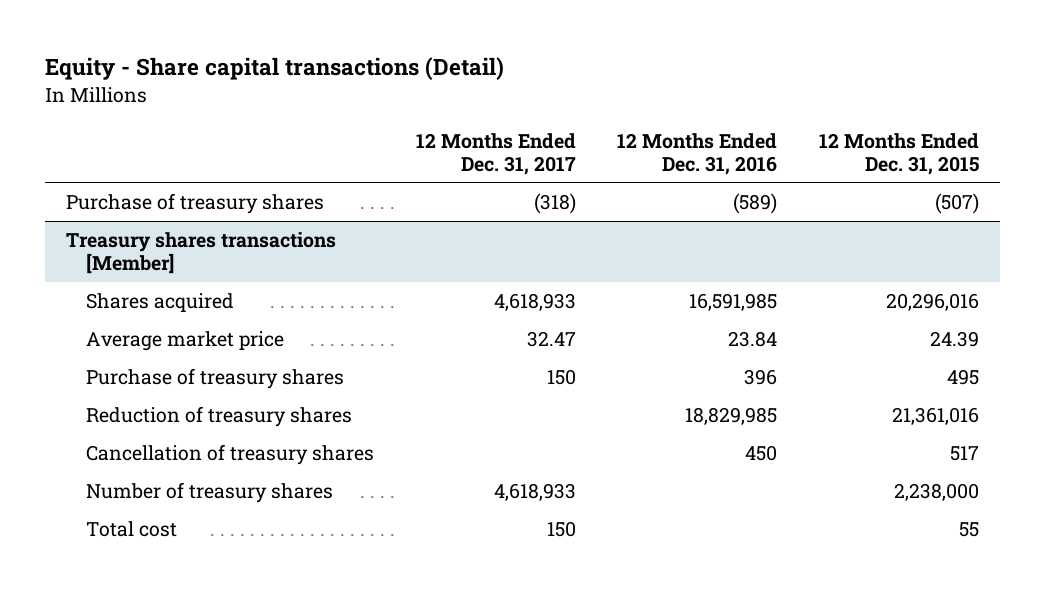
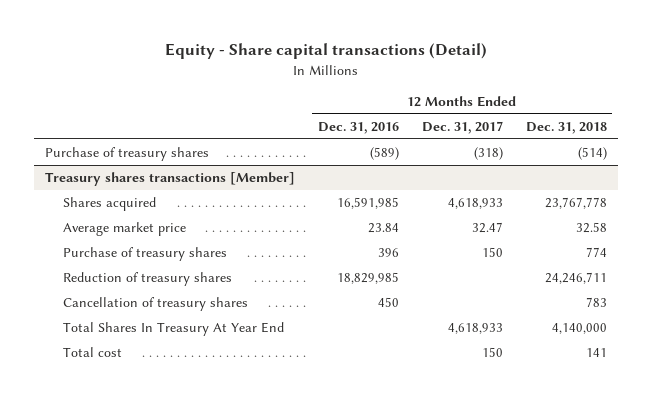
[819,132,980,175] 12 Months Ended Dec. 31, 2015 -> none
none -> [525,121,607,134] Dec. 31, 2018
[85,481,333,503] Number of treasury shares -> [63,322,285,337] Total Shares In Treasury At Year End

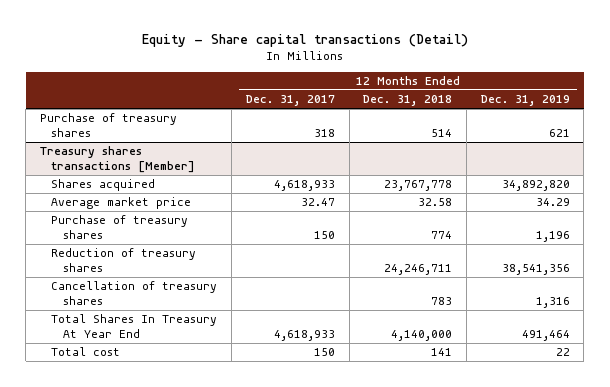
[317,121,399,134] Dec. 31, 2016 -> none
none -> [480,94,570,106] Dec. 31, 2019
[473,147,503,161] (318) -> [313,129,335,138] 318
[577,147,607,161] (514) -> [431,129,453,138] 514

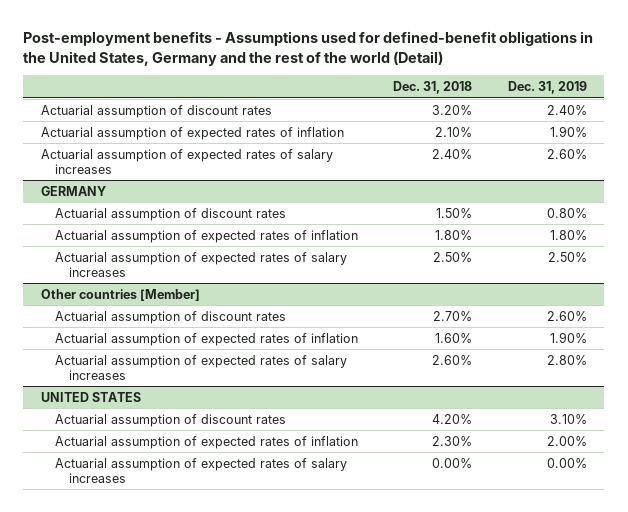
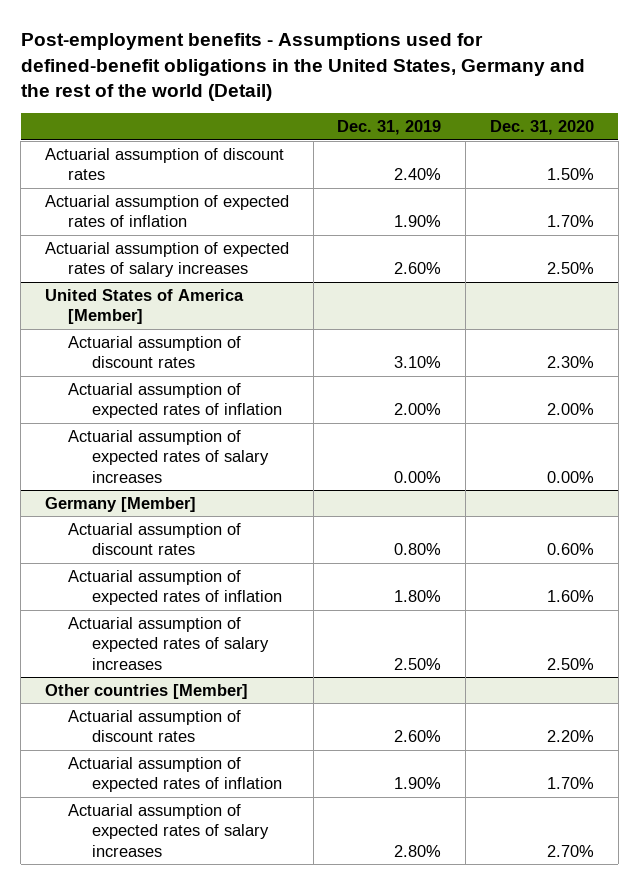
[393,81,473,95] Dec. 31, 2018 -> none
none -> [489,120,594,136] Dec. 31, 2020
none -> [44,288,244,325] United States of America [Member]
none -> [68,335,242,369] Actuarial assumption of discount rates
none -> [68,382,282,419] Actuarial assumption of expected rates of inflation
none -> [68,429,269,483] Actuarial assumption of expected rates of salary increases
[41,185,107,196] GERMANY -> [44,496,196,512] Germany [Member]
[41,391,142,402] UNITED STATES -> none
[54,413,286,427] Actuarial assumption of discount rates -> none
[54,435,358,449] Actuarial assumption of expected rates of inflation -> none
[54,457,347,483] Actuarial assumption of expected rates of salary increases -> none

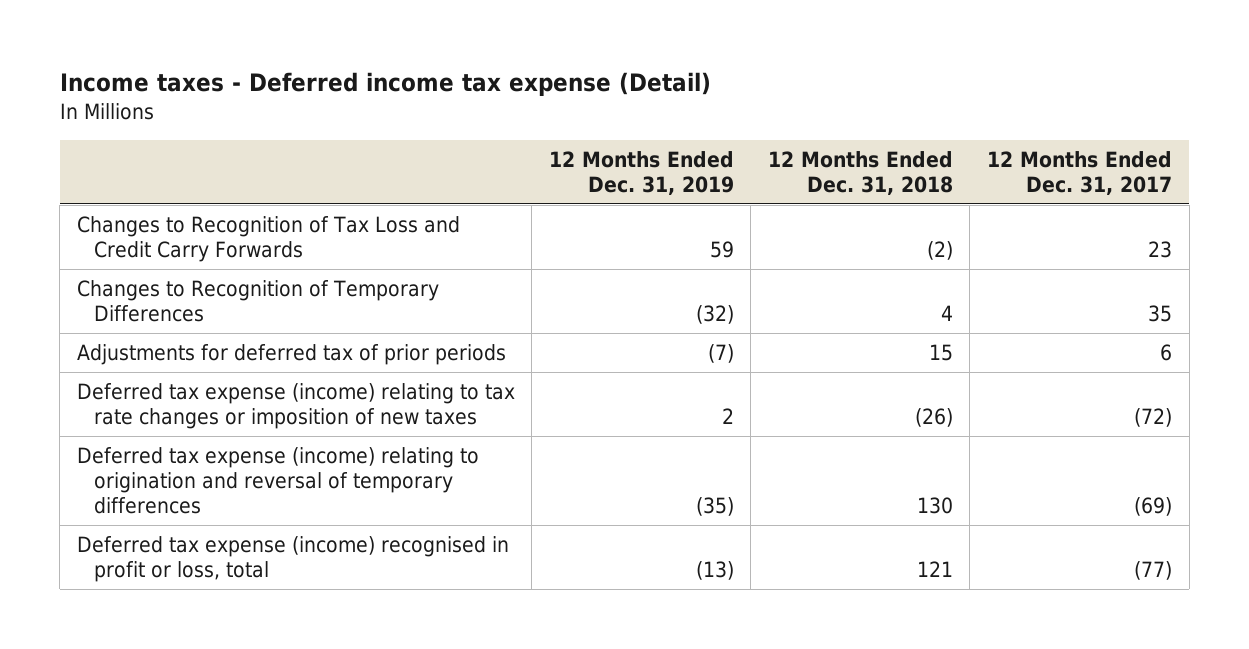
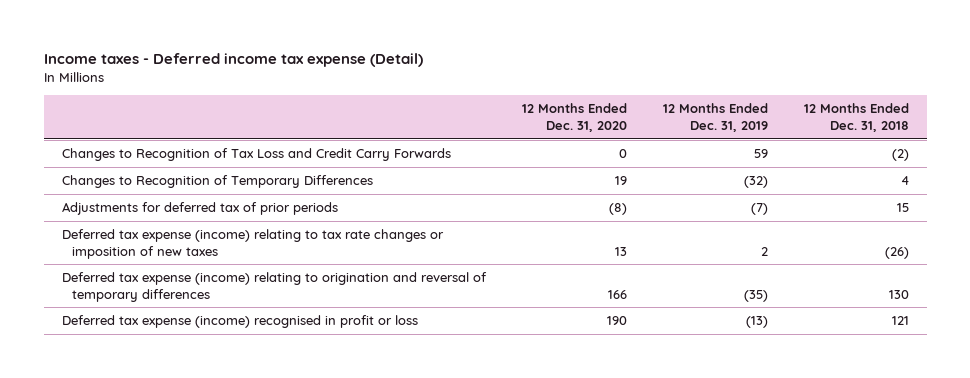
[986,150,1172,195] 12 Months Ended Dec. 31, 2017 -> none
none -> [521,103,627,133] 12 Months Ended Dec. 31, 2020
[76,536,509,583] Deferred tax expense (income) recognised in profit or loss, total -> [61,315,418,329] Deferred tax expense (income) recognised in profit or loss

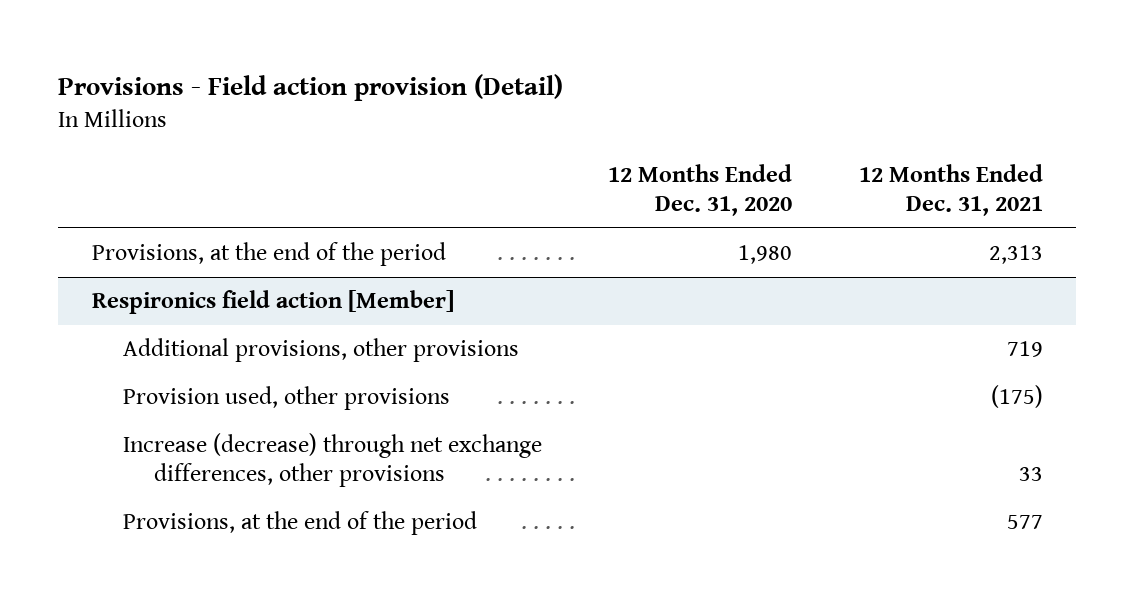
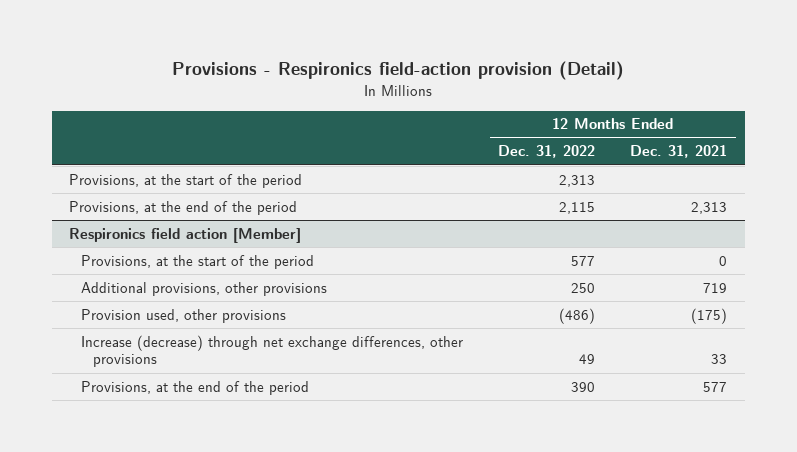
[58,74,564,102] Provisions - Field action provision (Detail) -> [172,61,625,81] Provisions - Respironics field-action provision (Detail)
[608,164,793,217] 12 Months Ended Dec. 31, 2020 -> none
none -> [498,145,596,159] Dec. 31, 2022
none -> [69,173,303,188] Provisions, at the start of the period
none -> [81,254,315,269] Provisions, at the start of the period

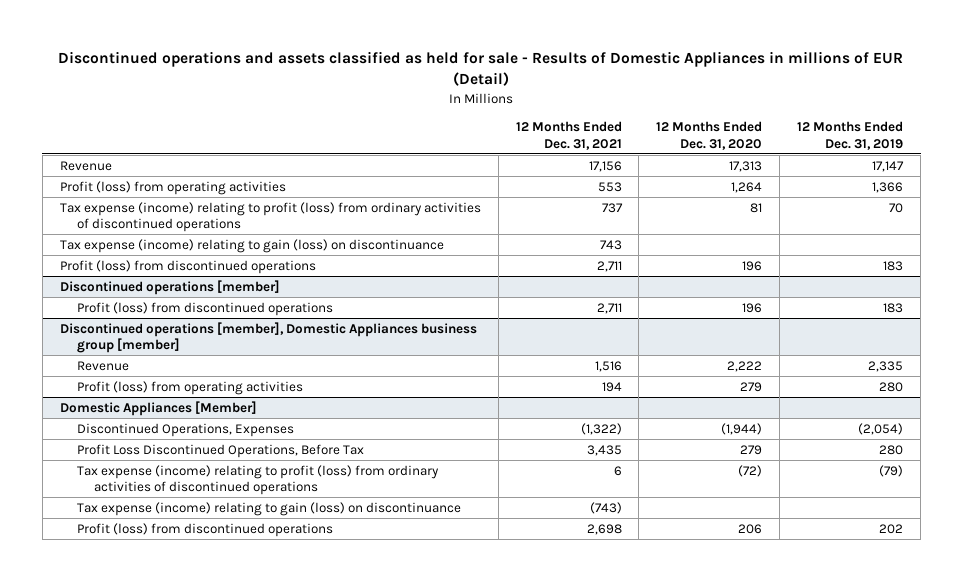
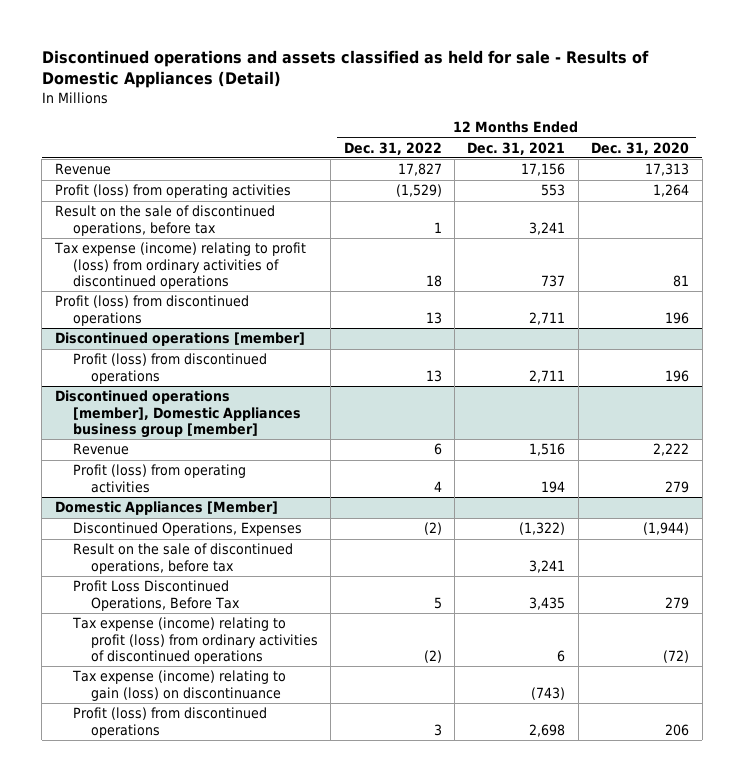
[58,51,904,87] Discontinued operations and assets classified as held for sale - Results of Domestic Appliances in millions of EUR (Detail) -> [41,49,649,89] Discontinued operations and assets classified as held for sale - Results of Domestic Appliances (Detail)
[797,121,904,150] 12 Months Ended Dec. 31, 2019 -> none
none -> [343,141,442,155] Dec. 31, 2022
none -> [54,205,275,236] Result on the sale of discontinued operations, before tax
[59,238,444,253] Tax expense (income) relating to gain (loss) on discontinuance -> none
none -> [72,543,293,574] Result on the sale of discontinued operations, before tax

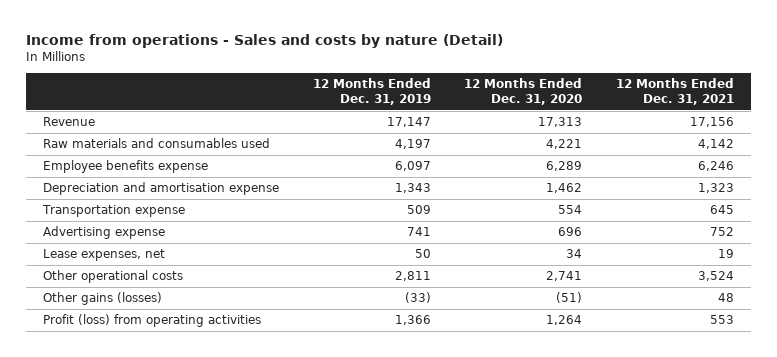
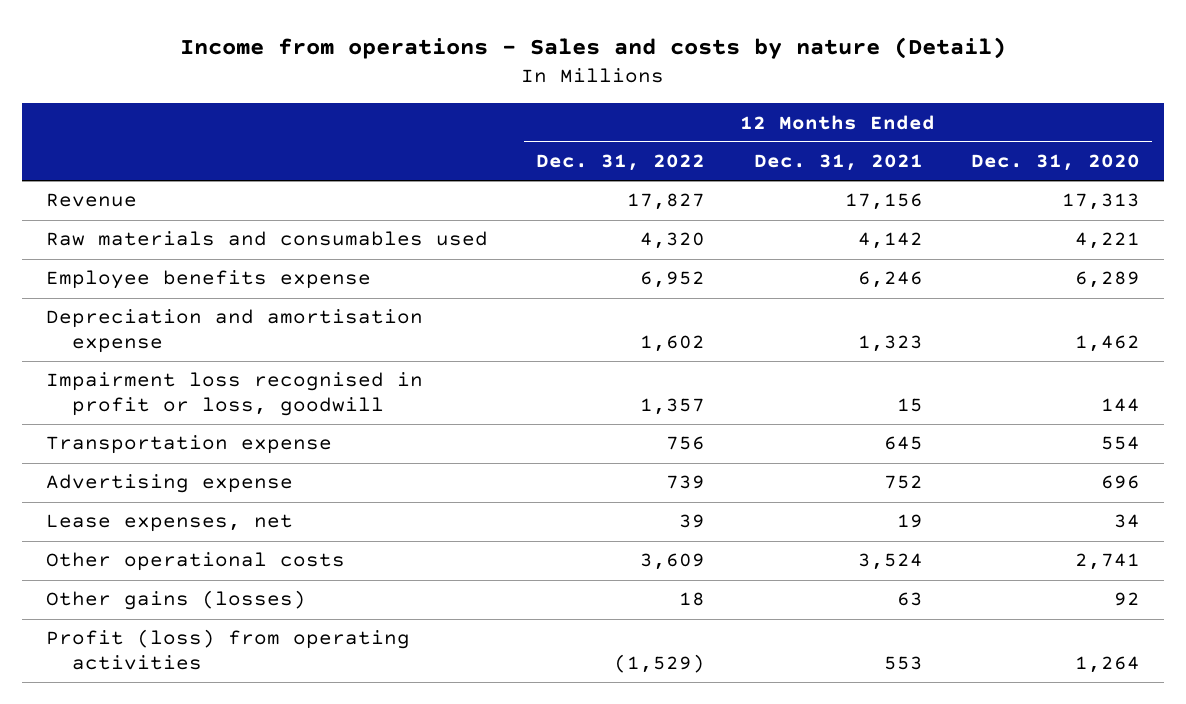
[312,78,431,106] 12 Months Ended Dec. 31, 2019 -> none
none -> [536,154,706,172] Dec. 31, 2022
none -> [46,372,424,417] Impairment loss recognised in profit or loss, goodwill
[556,292,583,304] (51) -> [1113,592,1140,607] 92
[717,293,734,303] 48 -> [896,592,923,607] 63

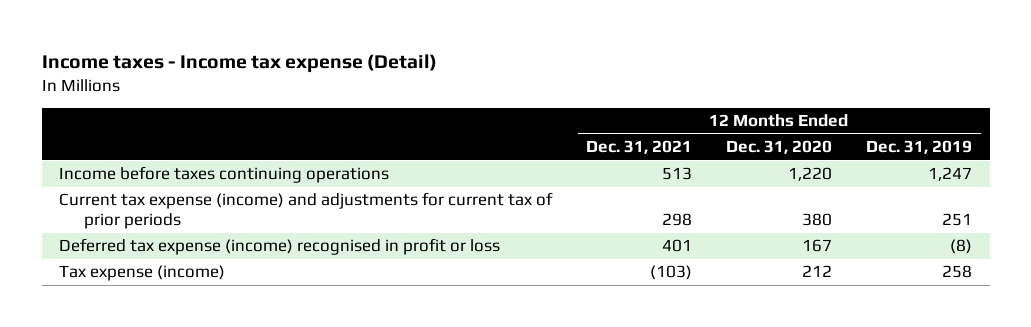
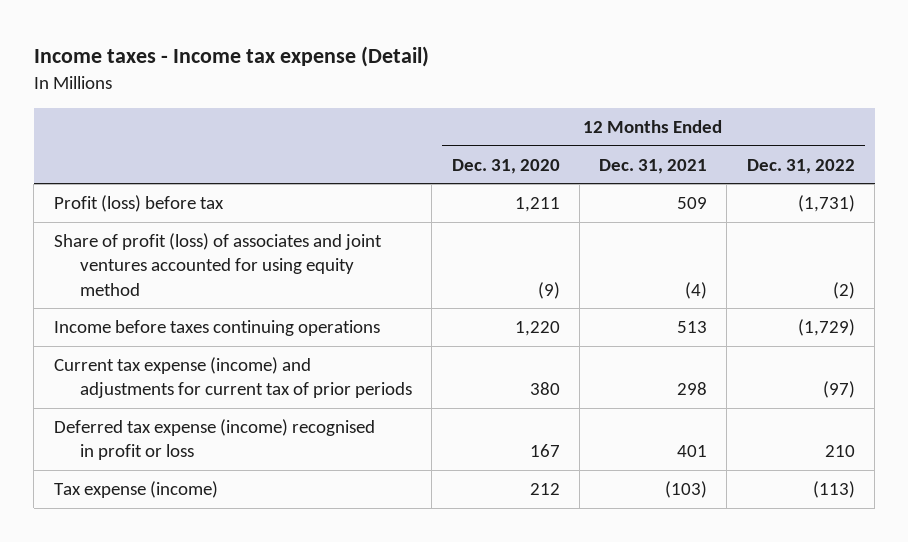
[866,140,973,155] Dec. 31, 2019 -> none
none -> [746,158,855,174] Dec. 31, 2022
none -> [53,195,224,213] Profit (loss) before tax
none -> [53,233,382,296] Share of profit (loss) of associates and joint ventures accounted for using equity method

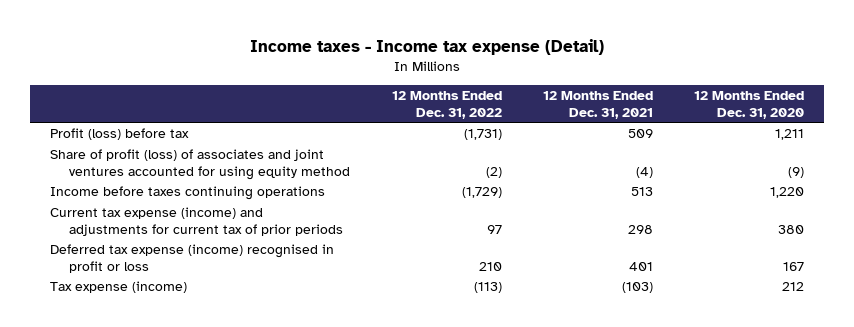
[822,381,855,399] (97) -> [486,224,502,234] 97

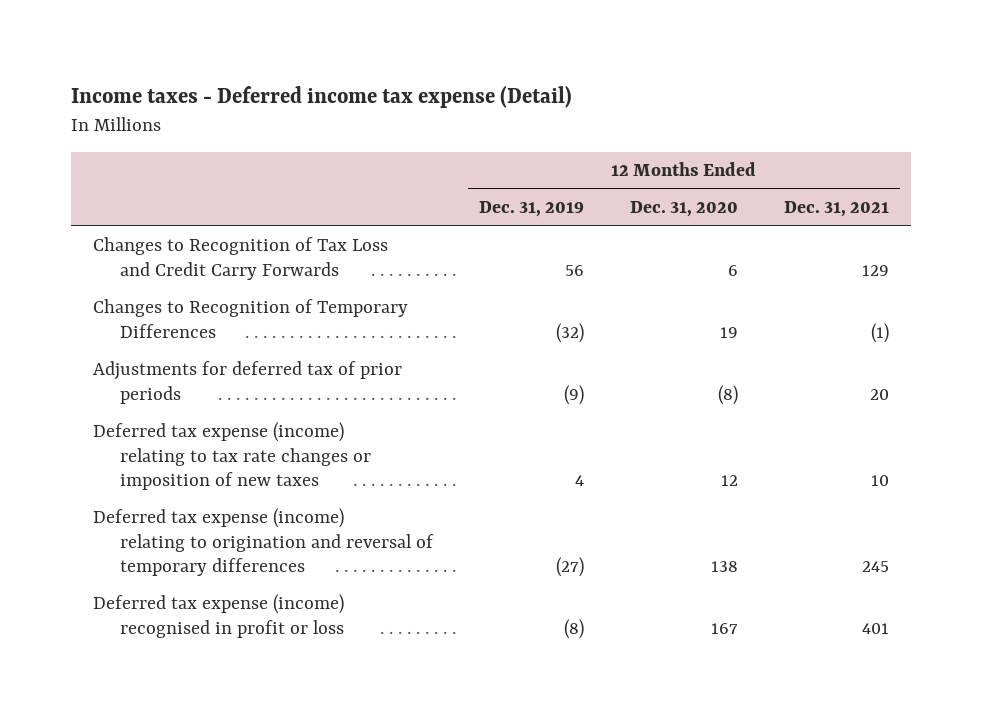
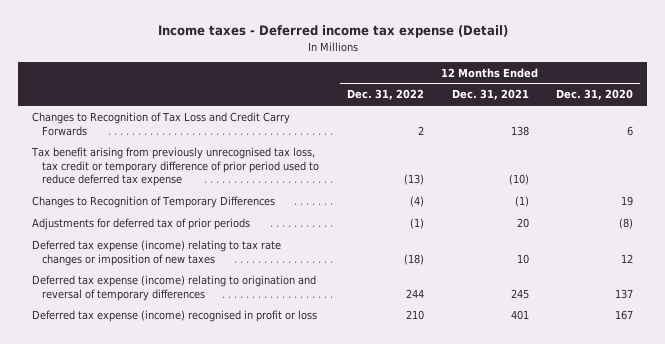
[479,201,585,218] Dec. 31, 2019 -> none
none -> [347,89,425,101] Dec. 31, 2022
[861,264,889,276] 129 -> [510,125,529,136] 138
none -> [30,146,320,187] Tax benefit arising from previously unrecognised tax loss, tax credit or temporary difference of prior period used to reduce deferred tax expense
[710,561,738,573] 138 -> [615,288,634,299] 137

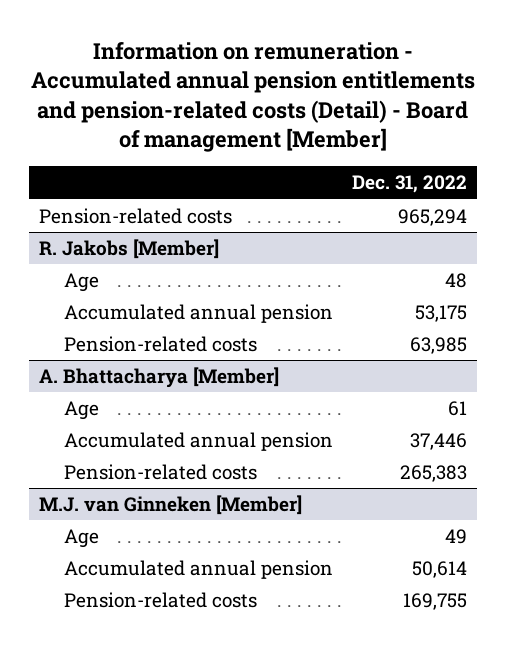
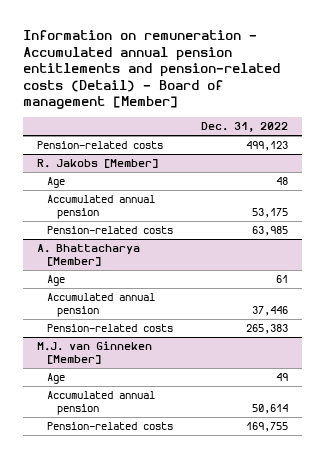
[398,209,468,227] 965,294 -> [245,141,288,152] 499,123

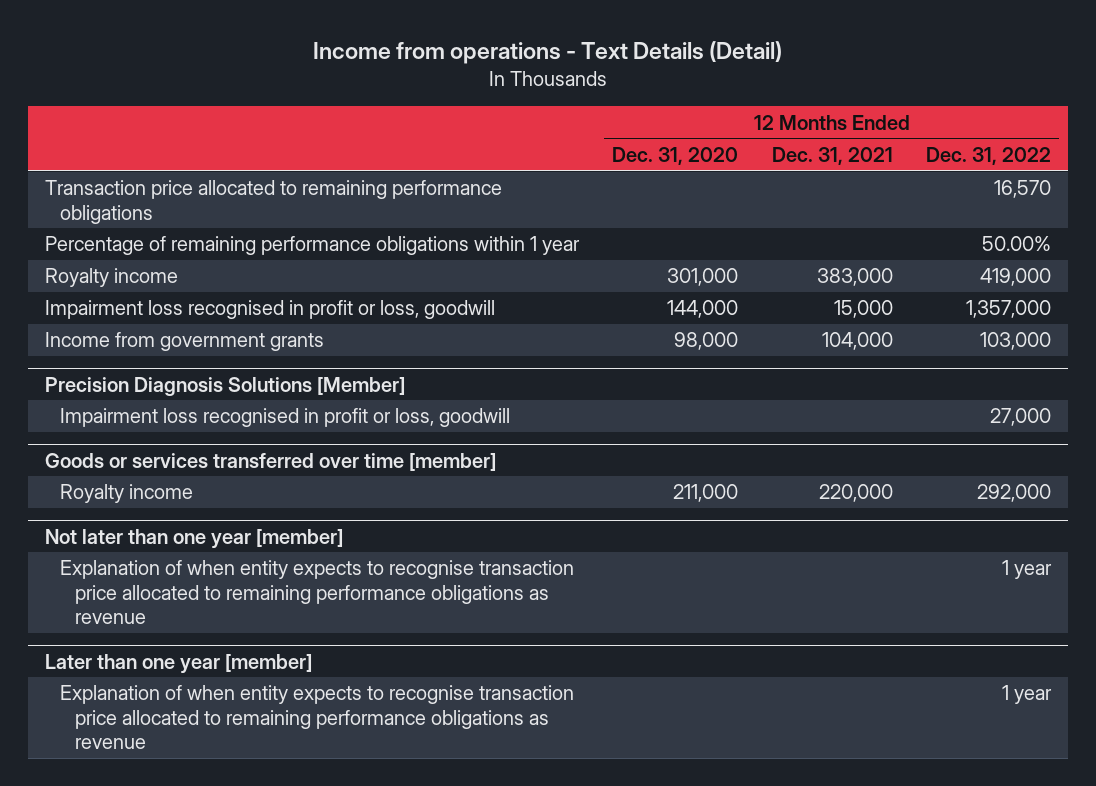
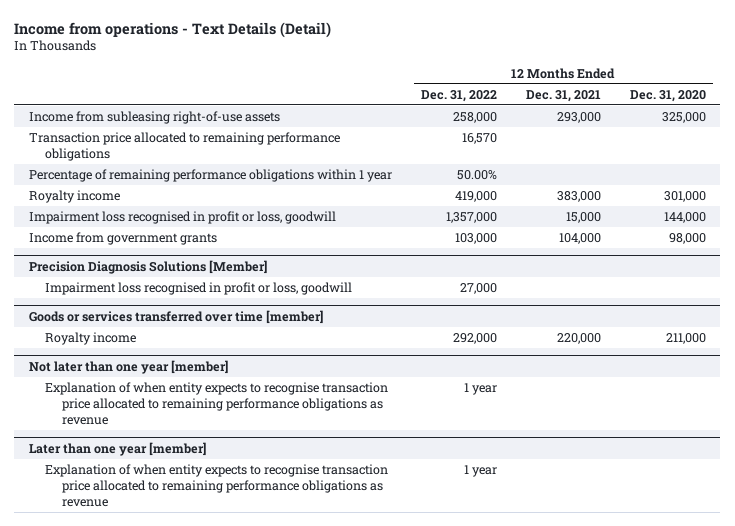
none -> [28,110,280,124] Income from subleasing right-of-use assets

